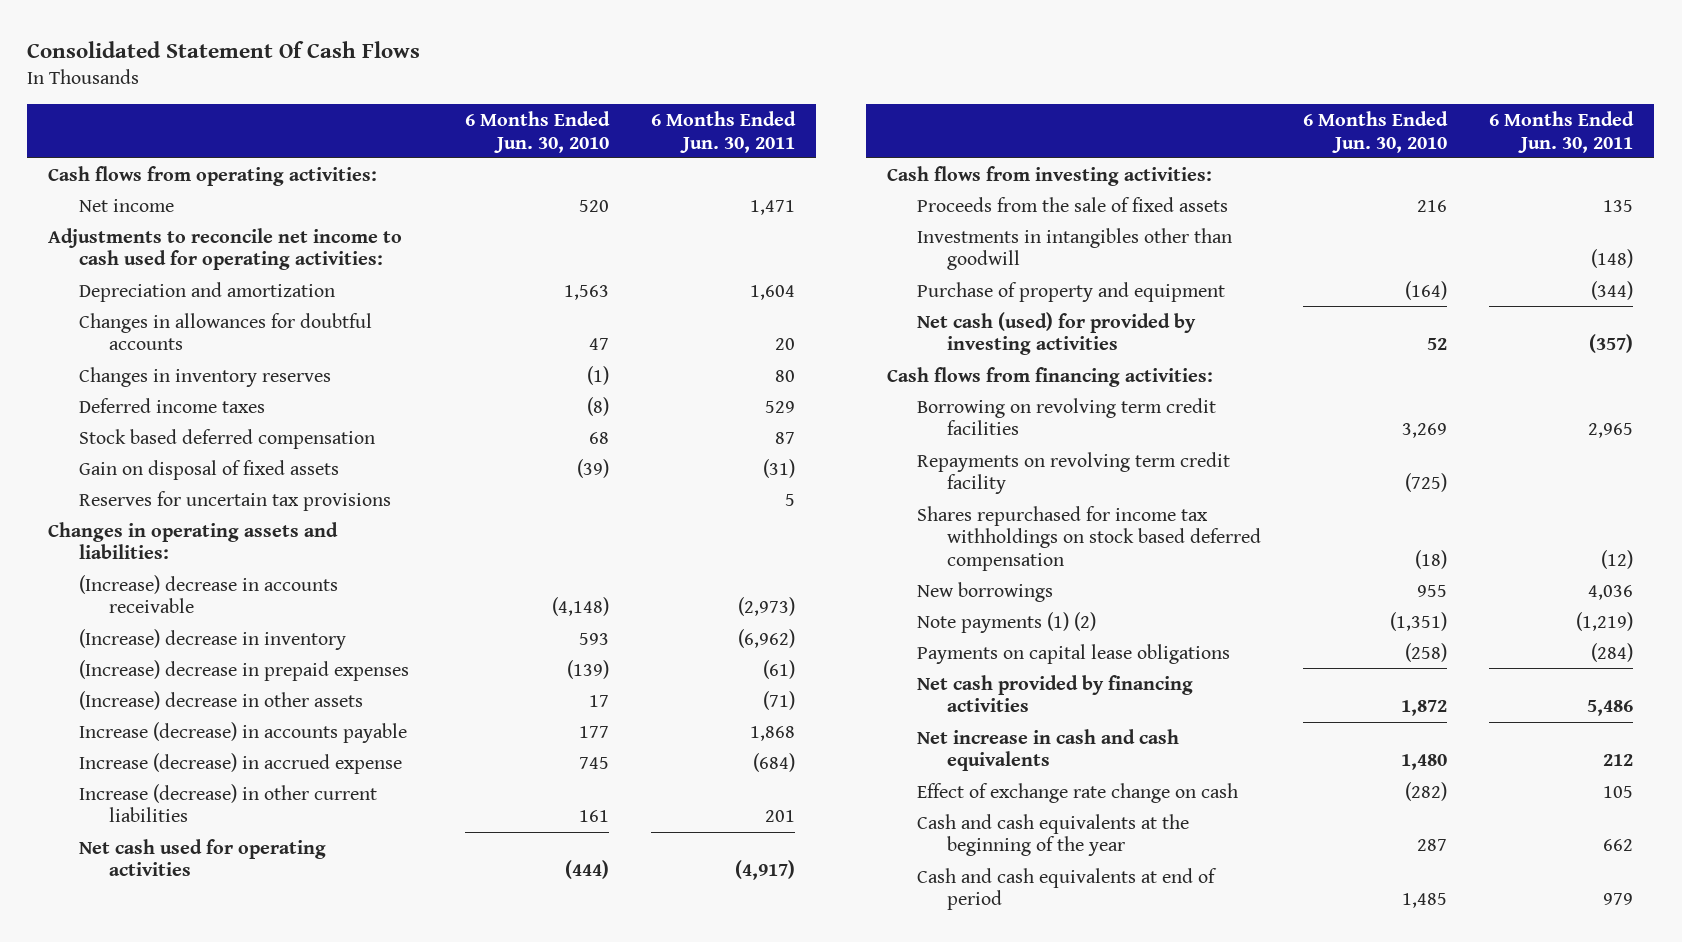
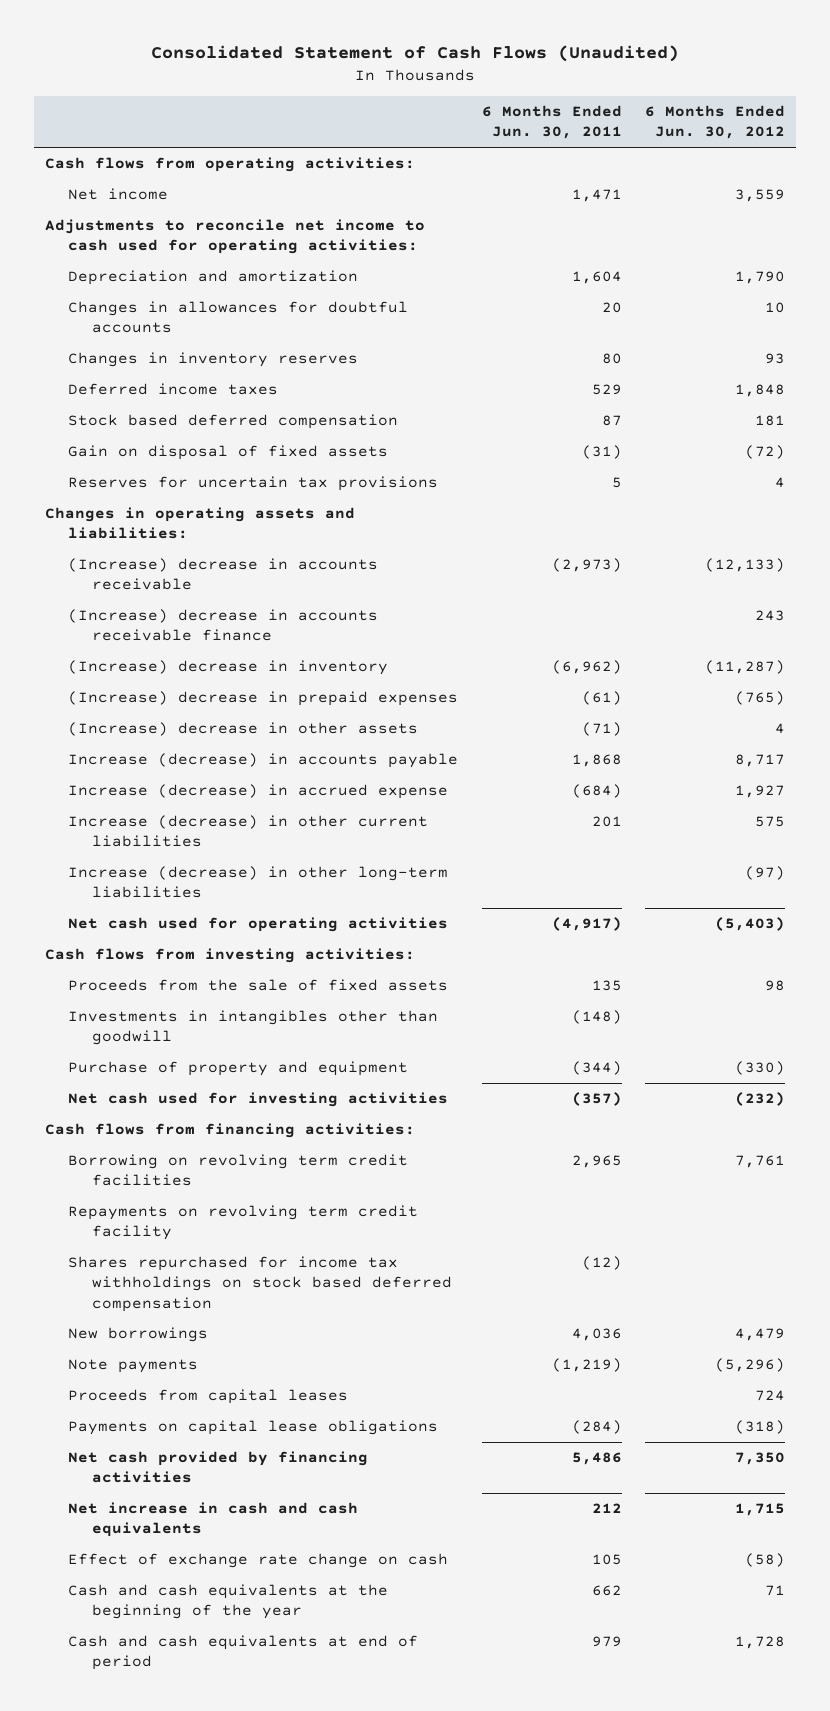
[27,40,421,58] Consolidated Statement Of Cash Flows -> [151,45,680,63] Consolidated Statement of Cash Flows (Unaudited)
[465,110,611,153] 6 Months Ended Jun. 30, 2010 -> none
none -> [644,105,785,140] 6 Months Ended Jun. 30, 2012
none -> [68,609,379,642] (Increase) decrease in accounts receivable finance
none -> [68,866,449,899] Increase (decrease) in other long-term liabilities
[916,311,1196,356] Net cash (used) for provided by investing activities -> [68,1092,449,1108] Net cash used for investing activities
[916,611,1096,633] Note payments (1) (2) -> [68,1359,199,1374] Note payments
none -> [68,1389,349,1405] Proceeds from capital leases

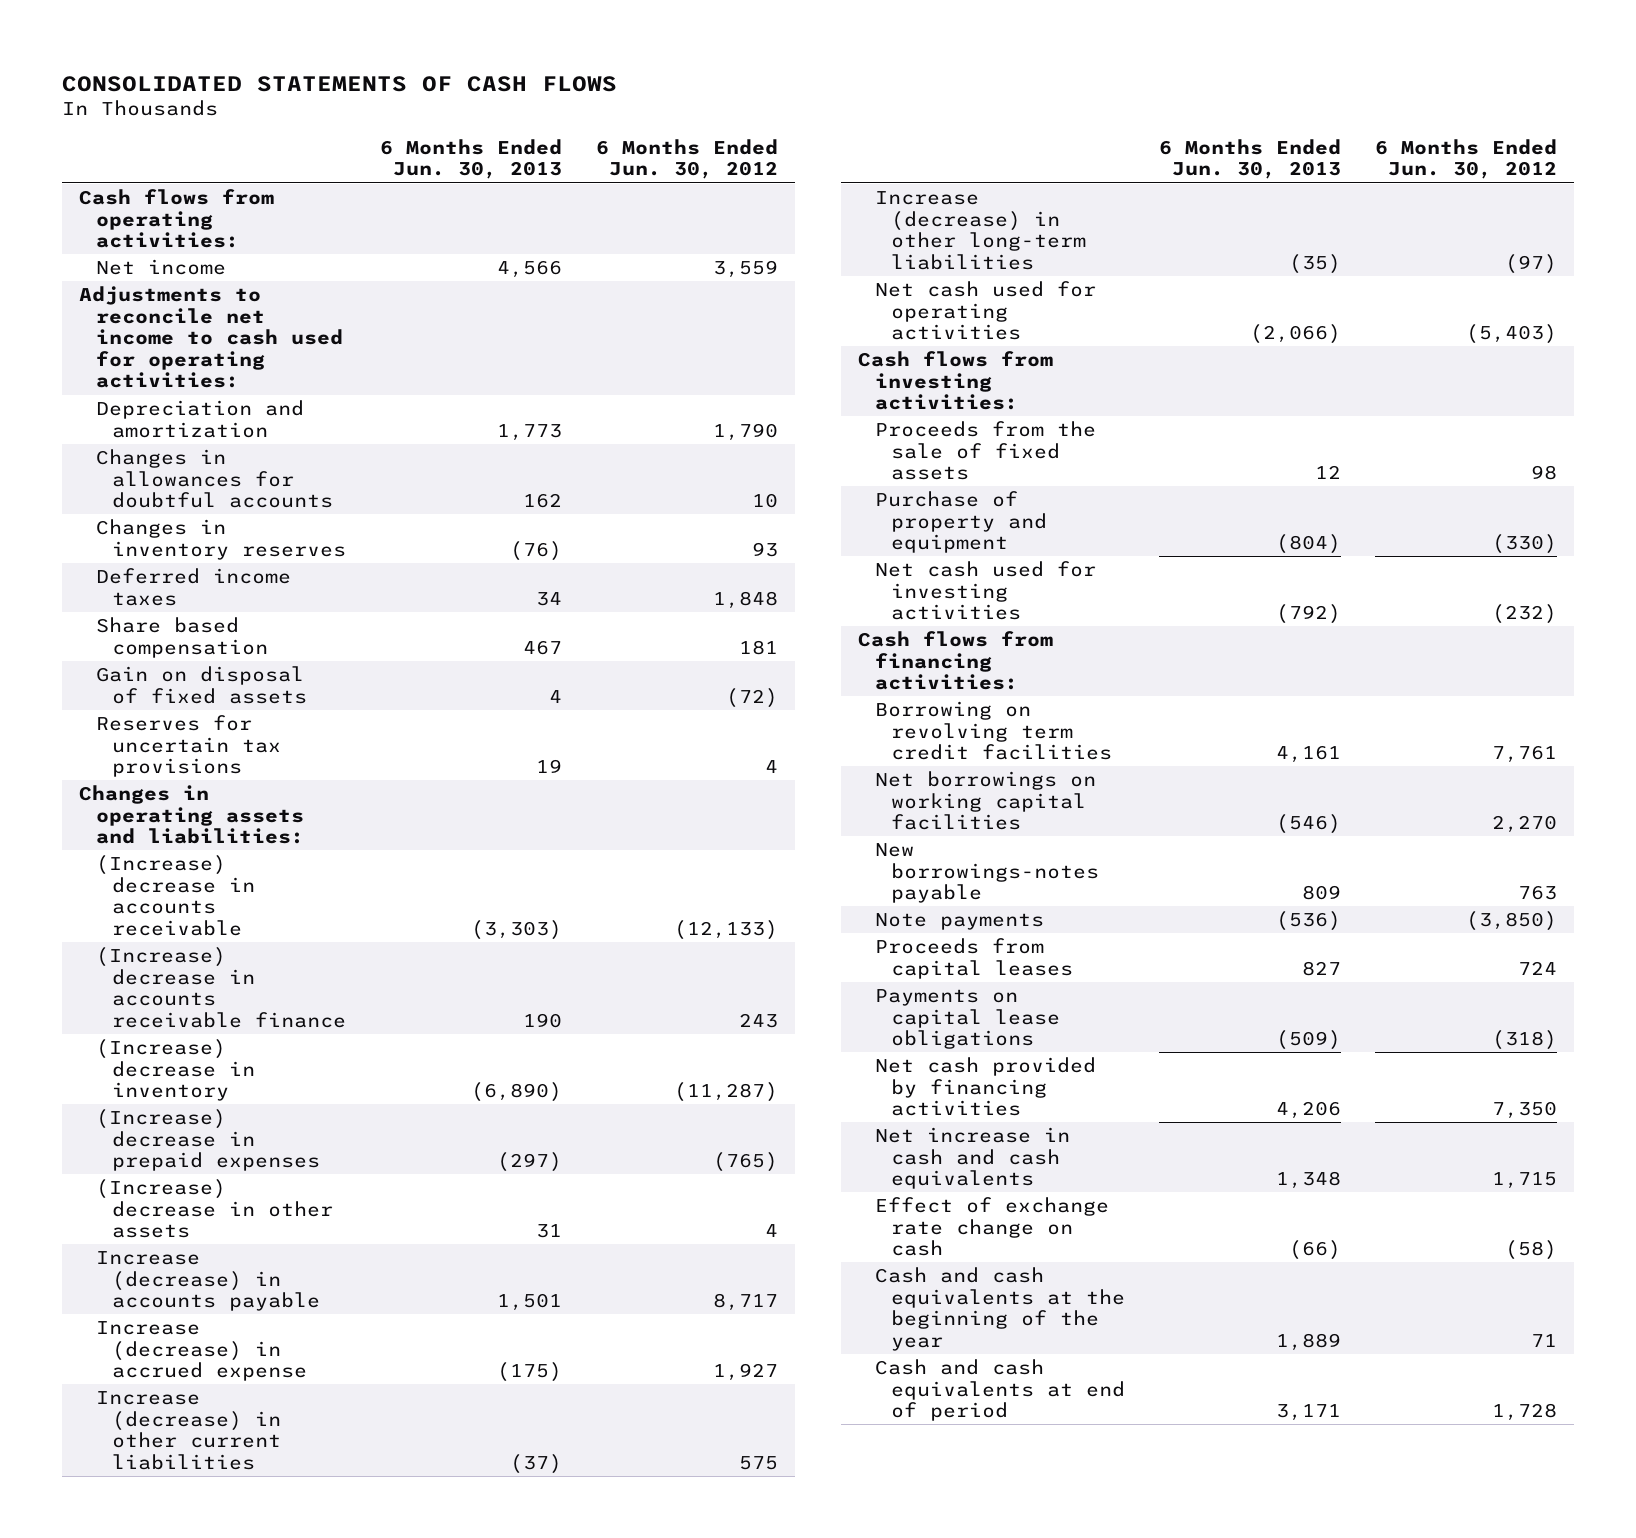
[151,45,680,63] Consolidated Statement of Cash Flows (Unaudited) -> [62,75,618,92] CONSOLIDATED STATEMENTS OF CASH FLOWS
[481,105,622,140] 6 Months Ended Jun. 30, 2011 -> none
none -> [380,138,563,180] 6 Months Ended Jun. 30, 2013
[68,414,399,430] Stock based deferred compensation -> [95,617,269,658] Share based compensation
[68,1010,439,1046] Investments in intangibles other than goodwill -> none
[68,1205,419,1241] Repayments on revolving term credit facility -> none
[68,1256,452,1312] Shares repurchased for income tax withholdings on stock based deferred compensation -> none
none -> [874,771,1096,831] Net borrowings on working capital facilities
[68,1327,209,1343] New borrowings -> [874,843,1100,904] New borrowings-notes payable
[734,1328,785,1342] 4,479 -> [1518,885,1558,901] 763
[714,1358,785,1373] (5,296) -> [1466,911,1558,932] (3,850)

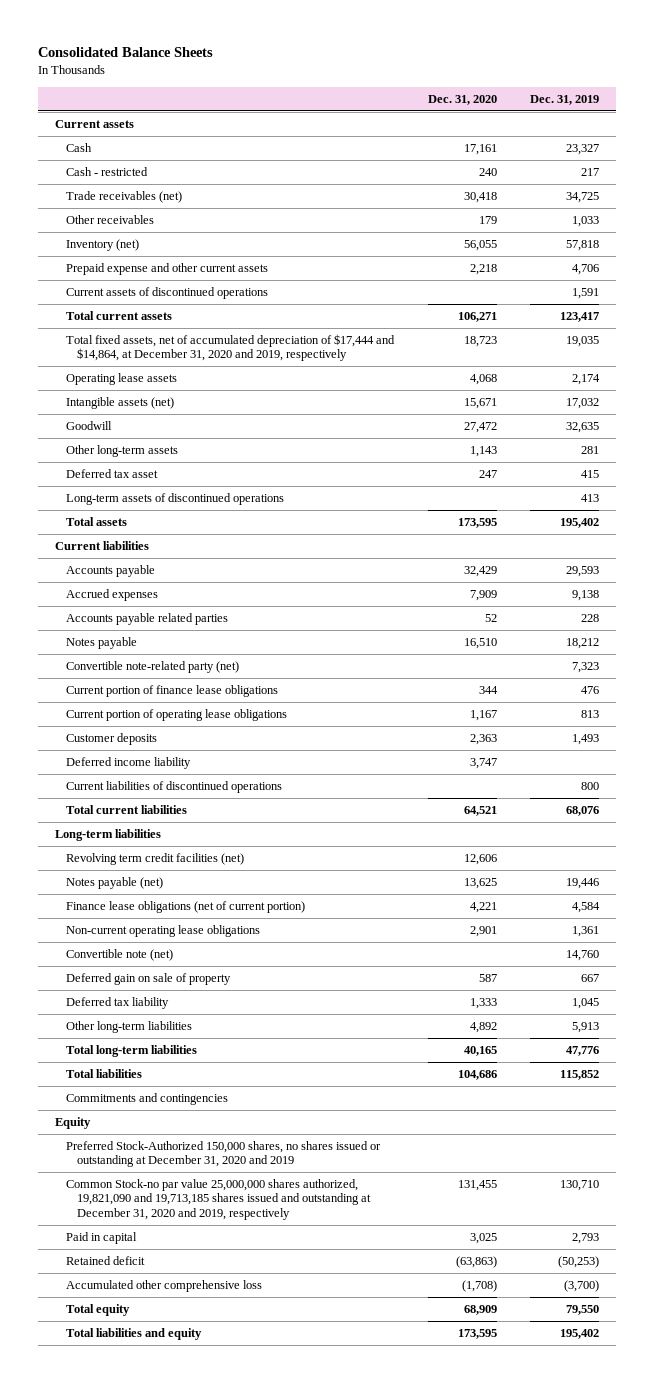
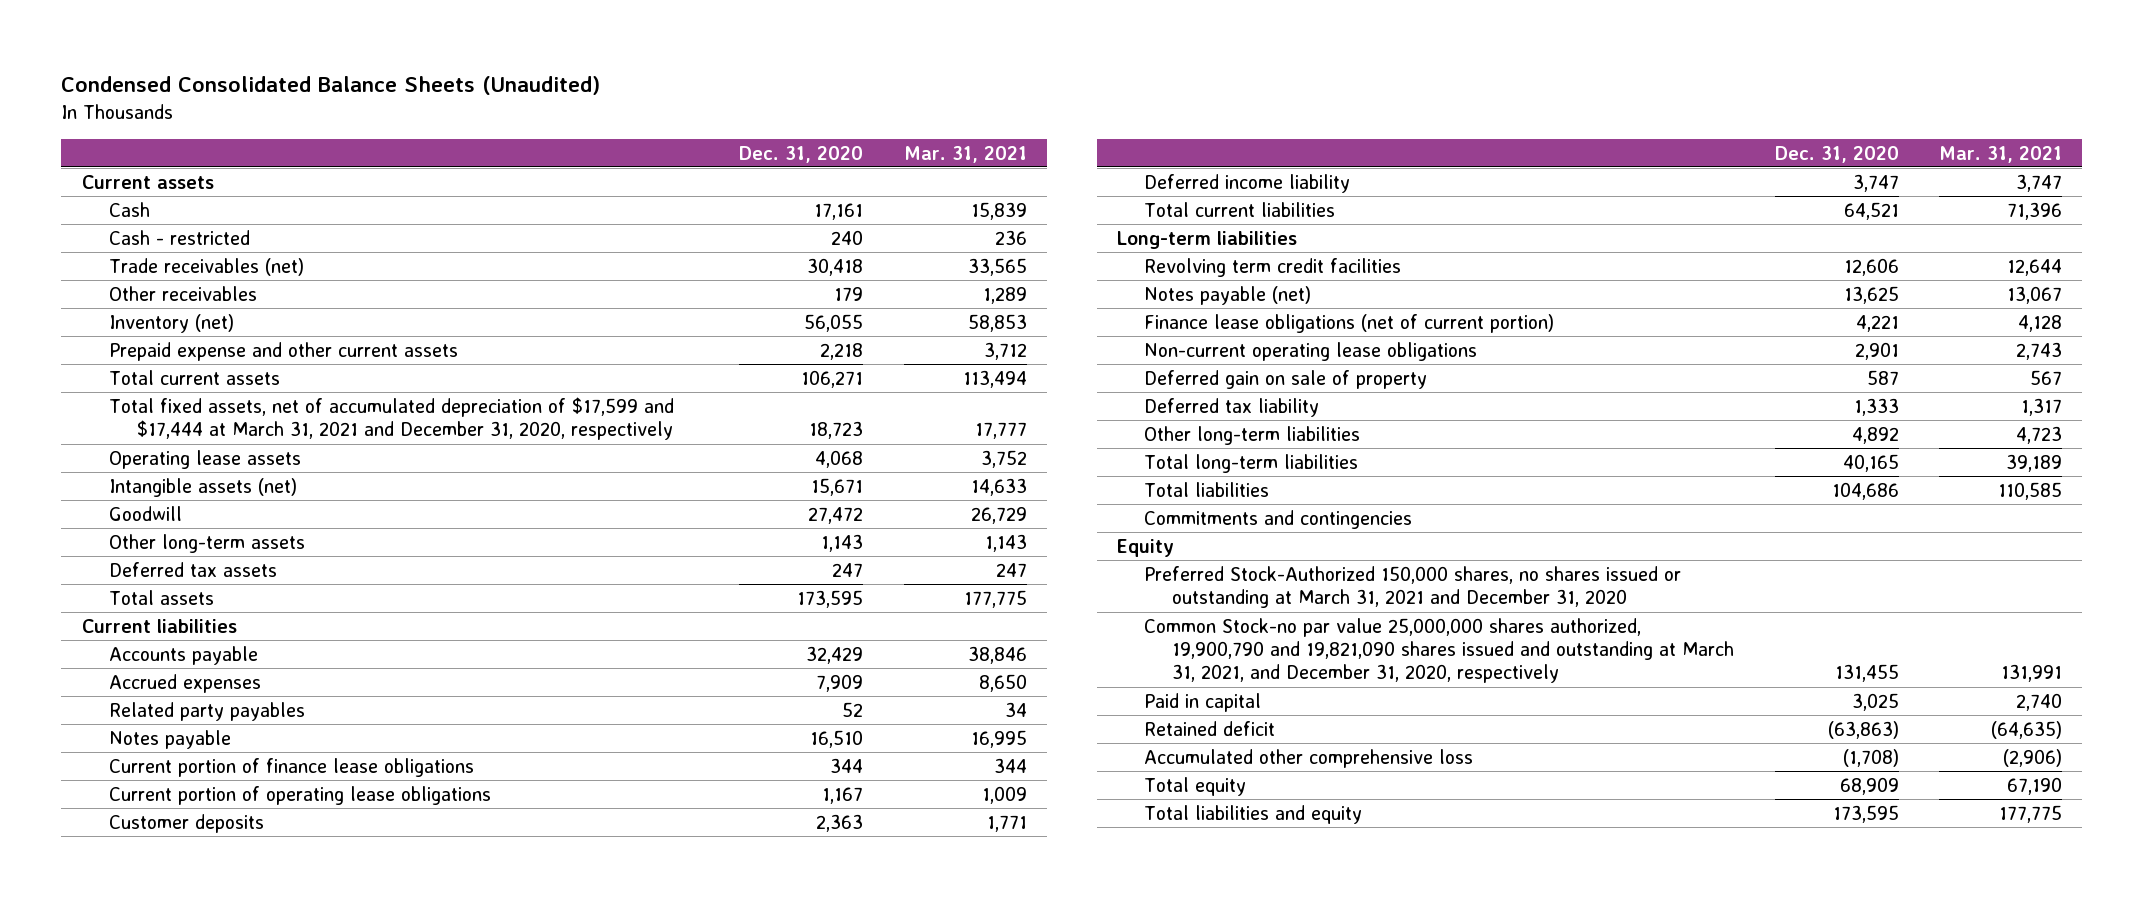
[37,47,213,58] Consolidated Balance Sheets -> [61,76,601,96] Condensed Consolidated Balance Sheets (Unaudited)
[530,94,600,105] Dec. 31, 2019 -> none
none -> [903,145,1027,163] Mar. 31, 2021
[65,286,268,299] Current assets of discontinued operations -> none
[65,333,395,362] Total fixed assets, net of accumulated depreciation of $17,444 and $14,864, at December 31, 2020 and 2019, respectively -> [109,396,675,441] Total fixed assets, net of accumulated depreciation of $17,599 and $17,444 at March 31, 2021 and December 31, 2020, respectively
[65,492,284,505] Long-term assets of discontinued operations -> none
[65,468,158,478] Deferred tax asset -> [109,561,278,577] Deferred tax assets
[65,612,228,625] Accounts payable related parties -> [109,701,306,721] Related party payables
[65,660,239,673] Convertible note-related party (net) -> none
[65,780,282,793] Current liabilities of discontinued operations -> none
[65,852,244,865] Revolving term credit facilities (net) -> [1144,257,1402,277] Revolving term credit facilities
[65,948,173,961] Convertible note (net) -> none
[65,1140,381,1168] Preferred Stock-Authorized 150,000 shares, no shares issued or outstanding at December 31, 2020 and 2019 -> [1144,565,1682,609] Preferred Stock-Authorized 150,000 shares, no shares issued or outstanding at March 31, 2021 and December 31, 2020
[65,1178,371,1220] Common Stock-no par value 25,000,000 shares authorized, 19,821,090 and 19,713,185 shares issued and outstanding at December 31, 2020 and 2019, respectively -> [1144,617,1735,684] Common Stock-no par value 25,000,000 shares authorized, 19,900,790 and 19,821,090 shares issued and outstanding at March 31, 2021, and December 31, 2020, respectively

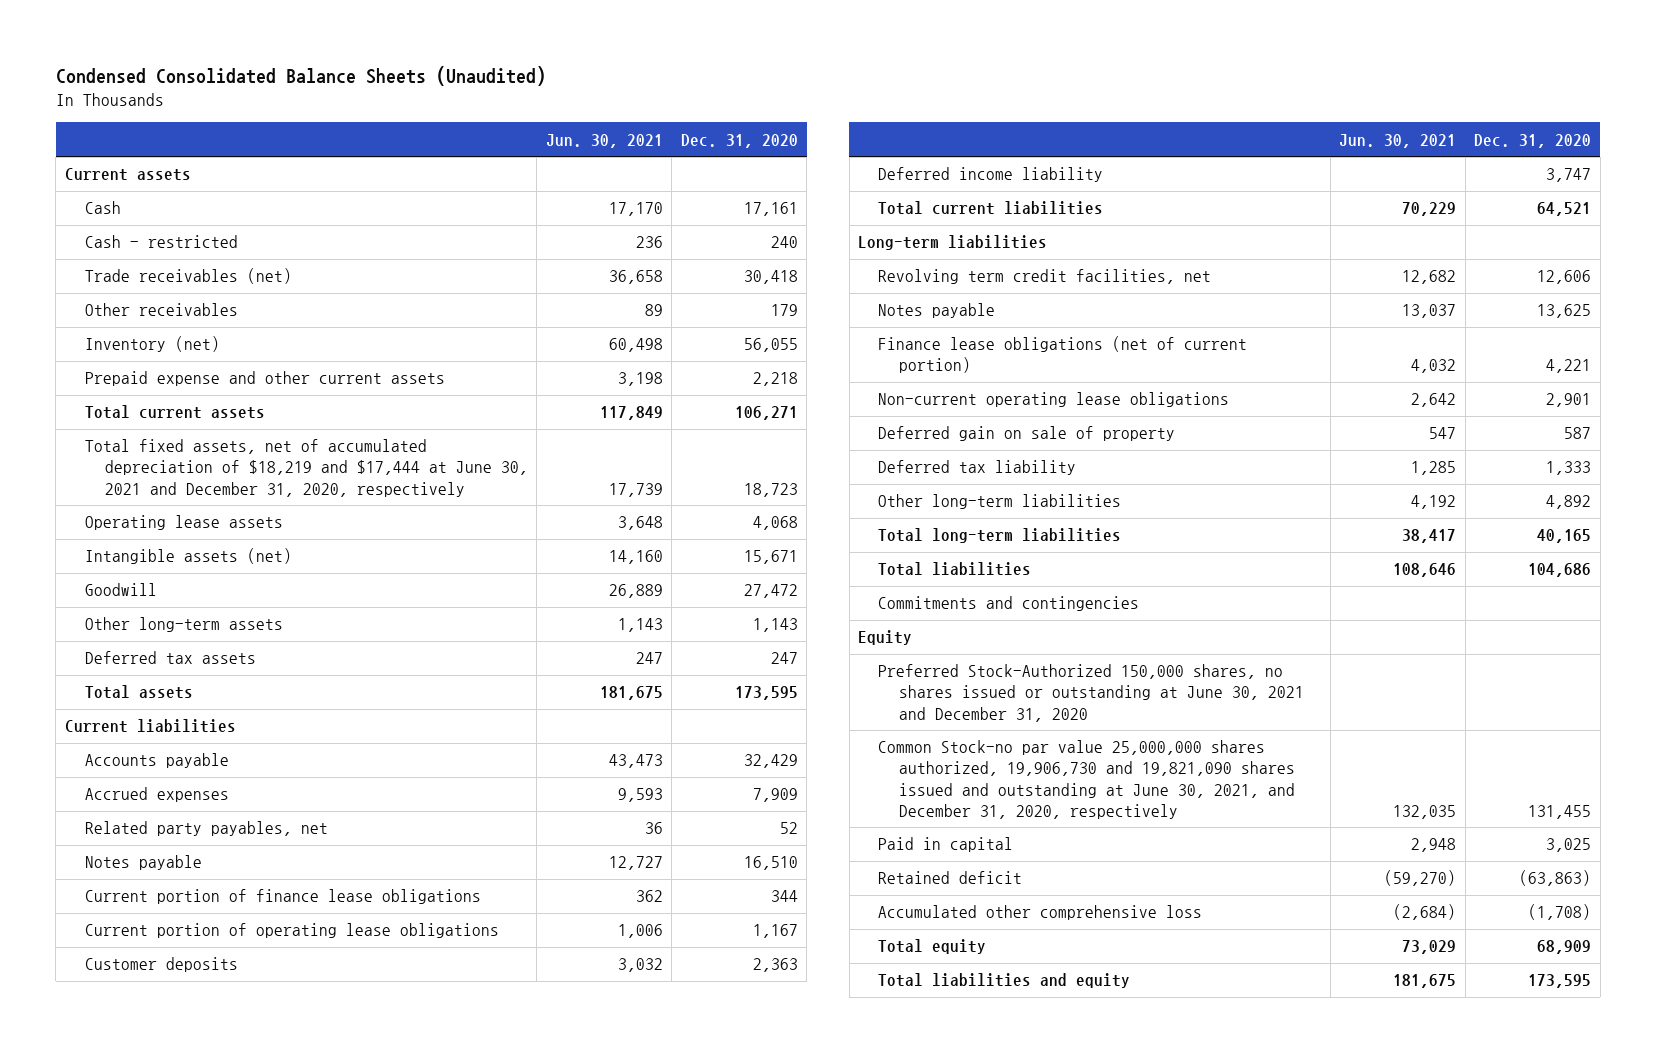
[903,145,1027,163] Mar. 31, 2021 -> none
none -> [545,133,663,148] Jun. 30, 2021
[109,396,675,441] Total fixed assets, net of accumulated depreciation of $17,599 and $17,444 at March 31, 2021 and December 31, 2020, respectively -> [84,439,529,497] Total fixed assets, net of accumulated depreciation of $18,219 and $17,444 at June 30, 2021 and December 31, 2020, respectively
[109,701,306,721] Related party payables -> [84,821,328,837] Related party payables, net
[1144,257,1402,277] Revolving term credit facilities -> [878,269,1212,285] Revolving term credit facilities, net
[1144,285,1312,305] Notes payable (net) -> [878,303,996,319] Notes payable
[1144,565,1682,609] Preferred Stock-Authorized 150,000 shares, no shares issued or outstanding at March 31, 2021 and December 31, 2020 -> [878,664,1304,722] Preferred Stock-Authorized 150,000 shares, no shares issued or outstanding at June 30, 2021 and December 31, 2020
[1144,617,1735,684] Common Stock-no par value 25,000,000 shares authorized, 19,900,790 and 19,821,090 shares issued and outstanding at March 31, 2021, and December 31, 2020, respectively -> [878,740,1295,819] Common Stock-no par value 25,000,000 shares authorized, 19,906,730 and 19,821,090 shares issued and outstanding at June 30, 2021, and December 31, 2020, respectively

